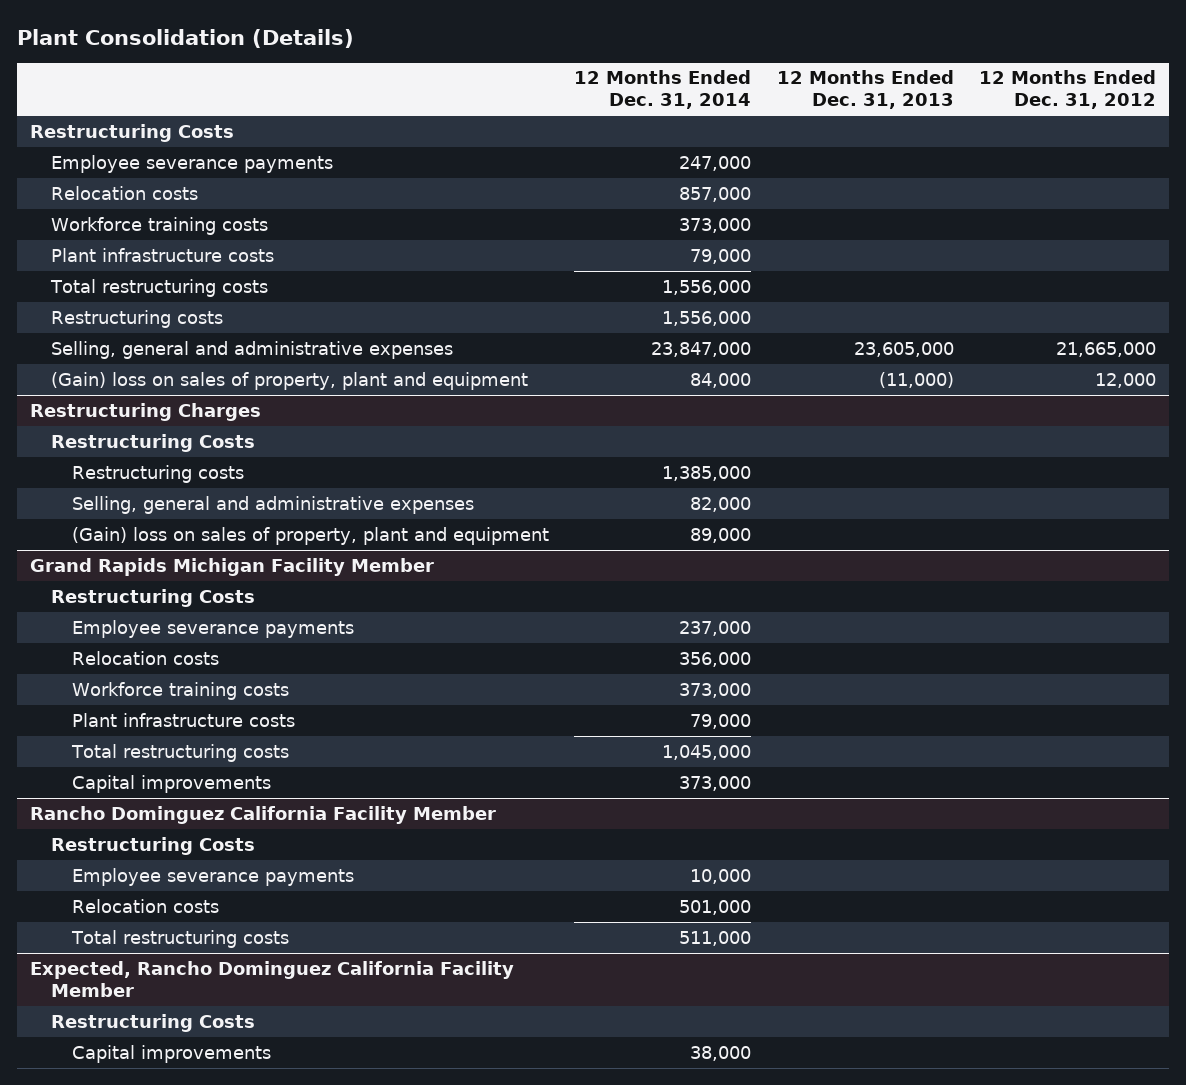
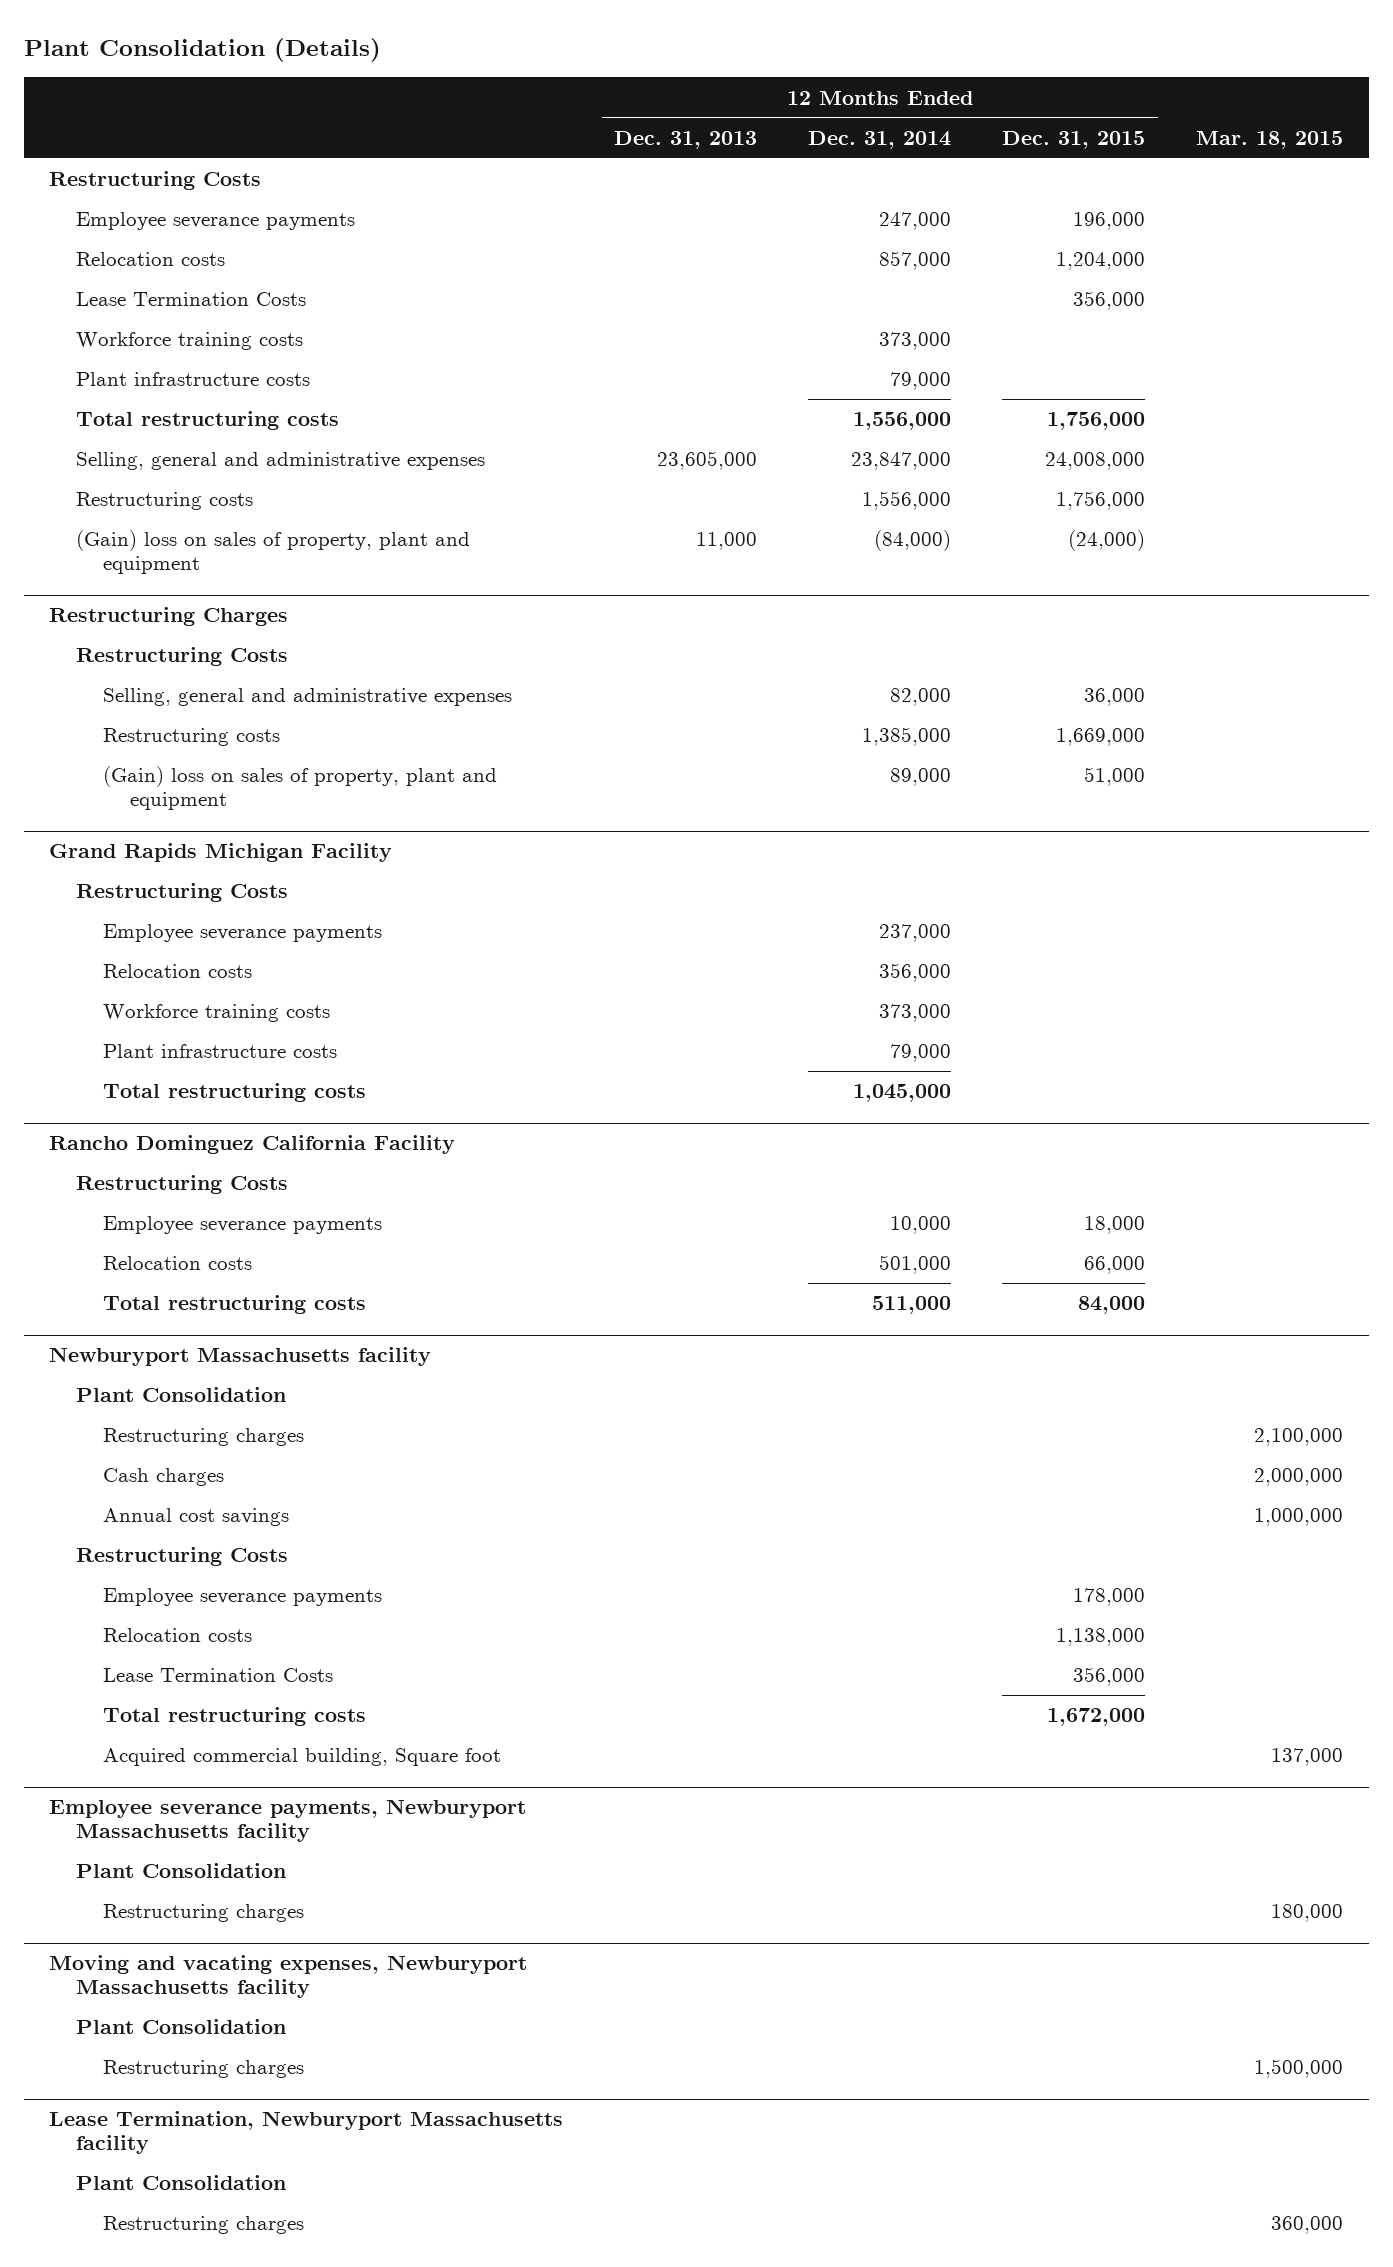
[979,70,1157,110] 12 Months Ended Dec. 31, 2012 -> none
none -> [1002,130,1146,149] Dec. 31, 2015
none -> [1196,130,1344,149] Mar. 18, 2015
none -> [76,292,307,307] Lease Termination Costs
[50,309,223,328] Restructuring costs -> [76,492,254,511] Restructuring costs
[690,372,752,388] 84,000 -> [874,530,952,552] (84,000)
[878,371,954,388] (11,000) -> [696,532,758,551] 11,000
[71,464,244,483] Restructuring costs -> [102,728,280,747] Restructuring costs
[30,557,435,576] Grand Rapids Michigan Facility Member -> [49,843,393,863] Grand Rapids Michigan Facility
[71,774,271,793] Capital improvements -> none
[30,805,497,824] Rancho Dominguez California Facility Member -> [49,1135,456,1155] Rancho Dominguez California Facility
[30,960,515,997] Expected, Rancho Dominguez California Facility Member -> none
none -> [49,1347,432,1367] Newburyport Massachusetts facility
none -> [76,1387,287,1403] Plant Consolidation
none -> [102,1428,304,1447] Restructuring charges
none -> [102,1468,224,1487] Cash charges
none -> [102,1508,289,1527] Annual cost savings
[71,1044,271,1063] Capital improvements -> none
none -> [102,1588,382,1607] Employee severance payments
none -> [102,1628,252,1643] Relocation costs
none -> [102,1668,333,1683] Lease Termination Costs
none -> [102,1707,366,1727] Total restructuring costs
none -> [102,1748,501,1767] Acquired commercial building, Square foot
none -> [49,1799,527,1843] Employee severance payments, Newburyport Massachusetts facility
none -> [76,1863,287,1879] Plant Consolidation
none -> [102,1904,304,1923] Restructuring charges
none -> [49,1955,528,1999] Moving and vacating expenses, Newburyport Massachusetts facility
none -> [76,2019,287,2035] Plant Consolidation
none -> [102,2060,304,2079] Restructuring charges
none -> [49,2111,564,2155] Lease Termination, Newburyport Massachusetts facility
none -> [76,2175,287,2191] Plant Consolidation
none -> [102,2216,304,2235] Restructuring charges

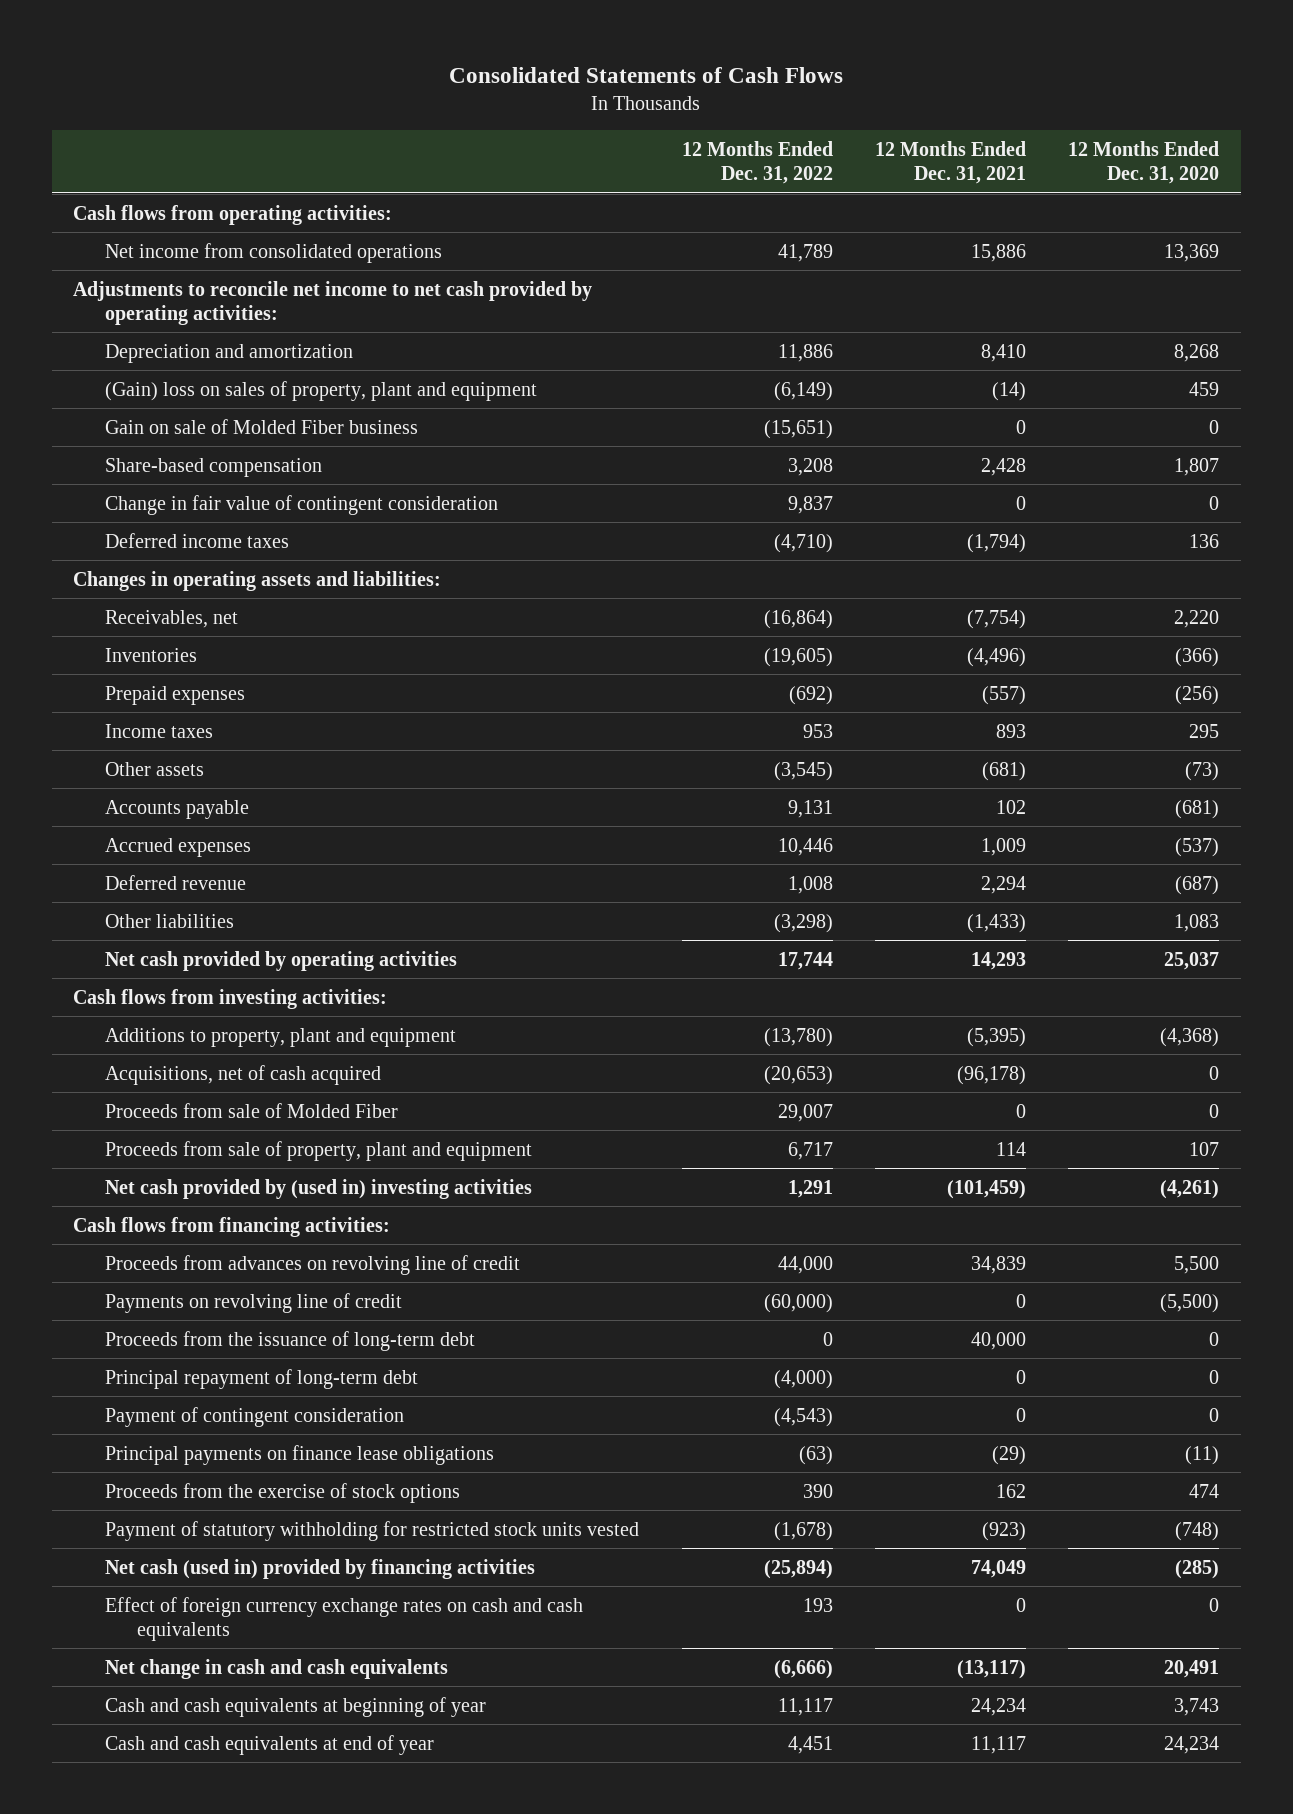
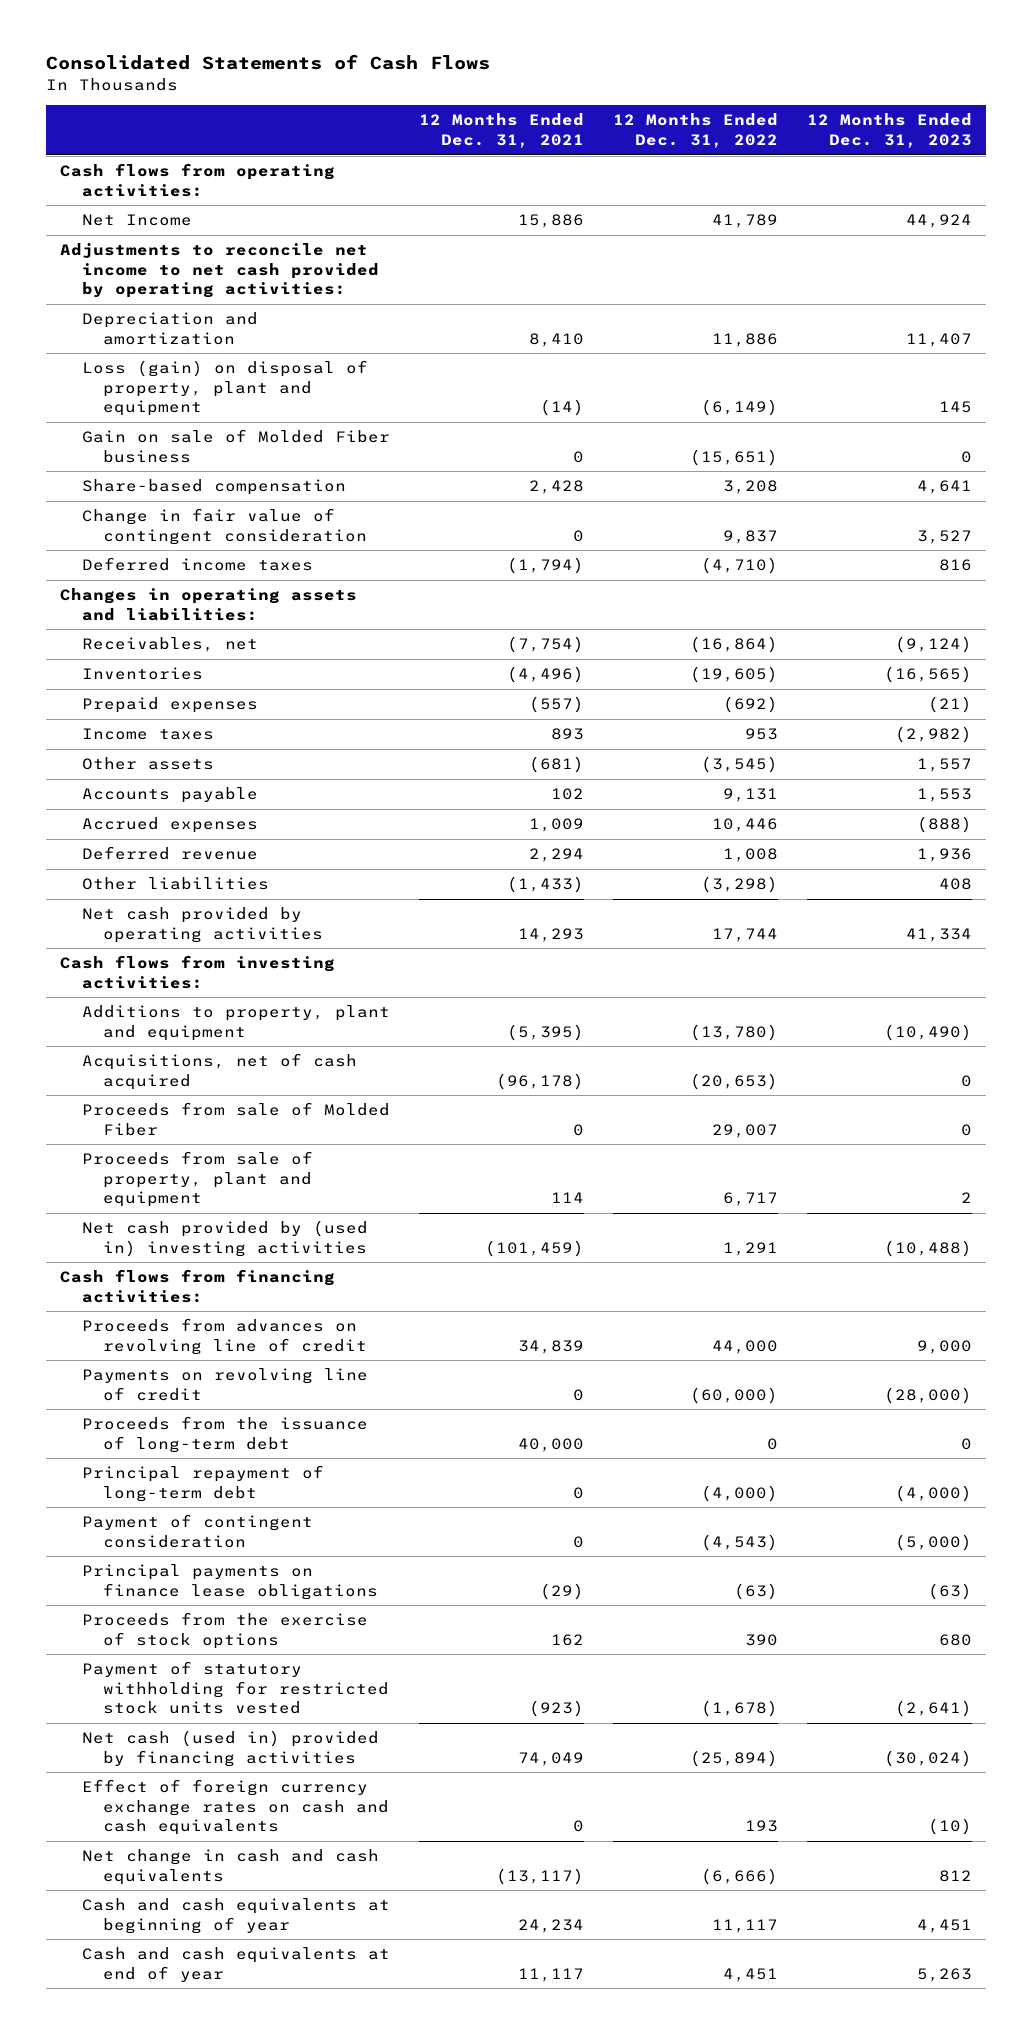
[1068,140,1220,185] 12 Months Ended Dec. 31, 2020 -> none
none -> [806,113,972,148] 12 Months Ended Dec. 31, 2023
[105,242,443,263] Net income from consolidated operations -> [81,214,192,227] Net Income
[105,380,538,401] (Gain) loss on sales of property, plant and equipment -> [81,360,368,416] Loss (gain) on disposal of property, plant and equipment

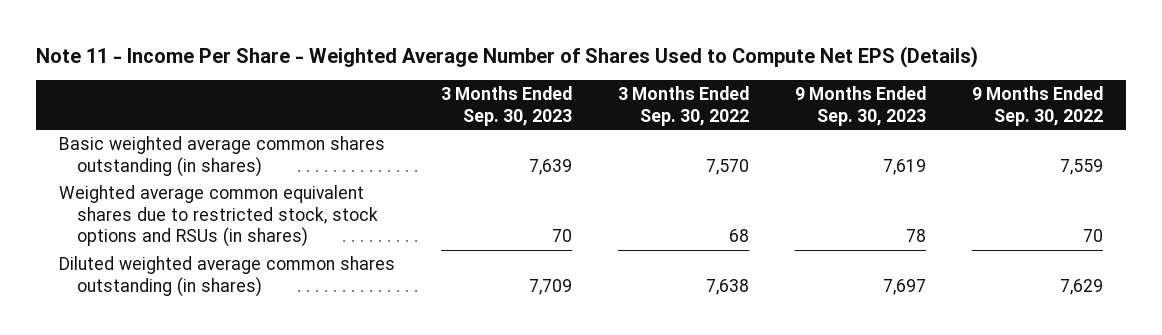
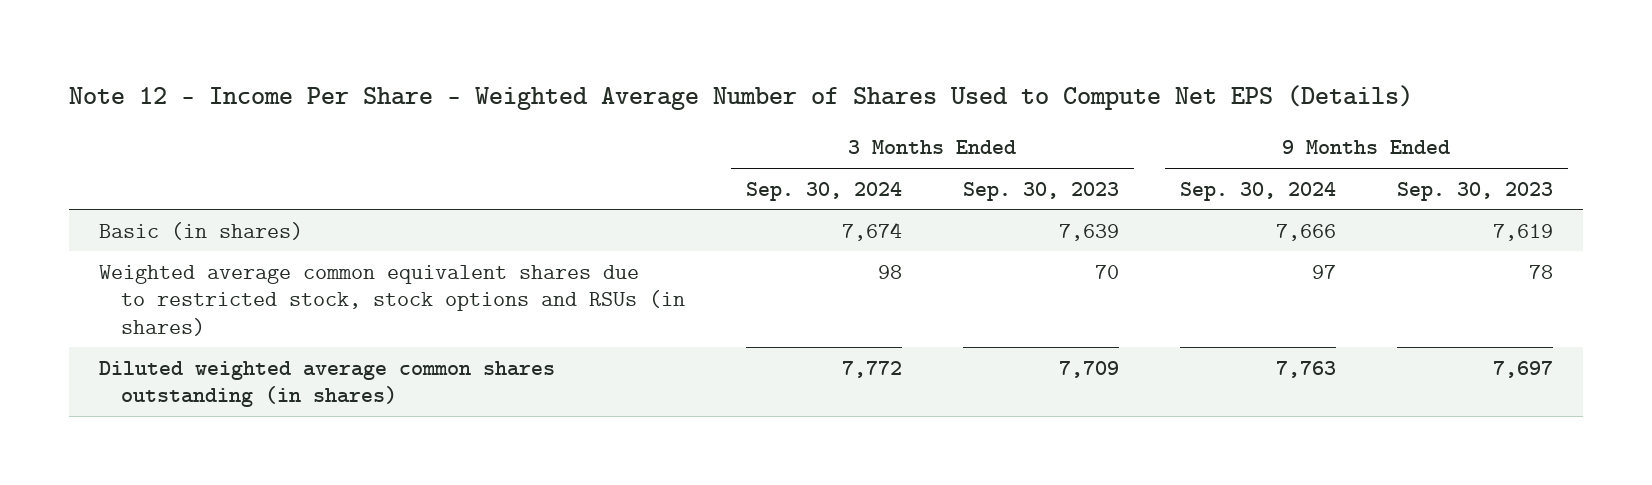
[35,45,978,68] Note 11 - Income Per Share - Weighted Average Number of Shares Used to Compute Net EPS (Details) -> [68,85,1413,111] Note 12 - Income Per Share - Weighted Average Number of Shares Used to Compute Net EPS (Details)
[617,85,749,126] 3 Months Ended Sep. 30, 2022 -> none
[972,85,1104,126] 9 Months Ended Sep. 30, 2022 -> none
none -> [746,181,903,201] Sep. 30, 2024
none -> [1179,181,1336,201] Sep. 30, 2024
[58,136,385,177] Basic weighted average common shares outstanding (in shares) -> [98,221,303,240] Basic (in shares)

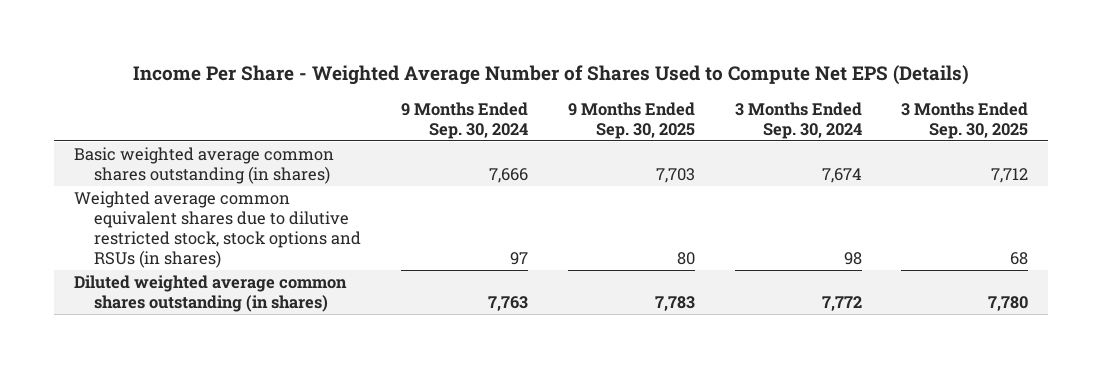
[68,85,1413,111] Note 12 - Income Per Share - Weighted Average Number of Shares Used to Compute Net EPS (Details) -> [133,64,970,85] Income Per Share - Weighted Average Number of Shares Used to Compute Net EPS (Details)
[962,181,1119,201] Sep. 30, 2023 -> none
[1396,181,1553,201] Sep. 30, 2023 -> none
none -> [567,101,695,139] 9 Months Ended Sep. 30, 2025
none -> [901,101,1029,139] 3 Months Ended Sep. 30, 2025
[98,221,303,240] Basic (in shares) -> [73,147,334,184] Basic weighted average common shares outstanding (in shares)
[98,264,686,336] Weighted average common equivalent shares due to restricted stock, stock options and RSUs (in shares) -> [73,191,362,268] Weighted average common equivalent shares due to dilutive restricted stock, stock options and RSUs (in shares)

